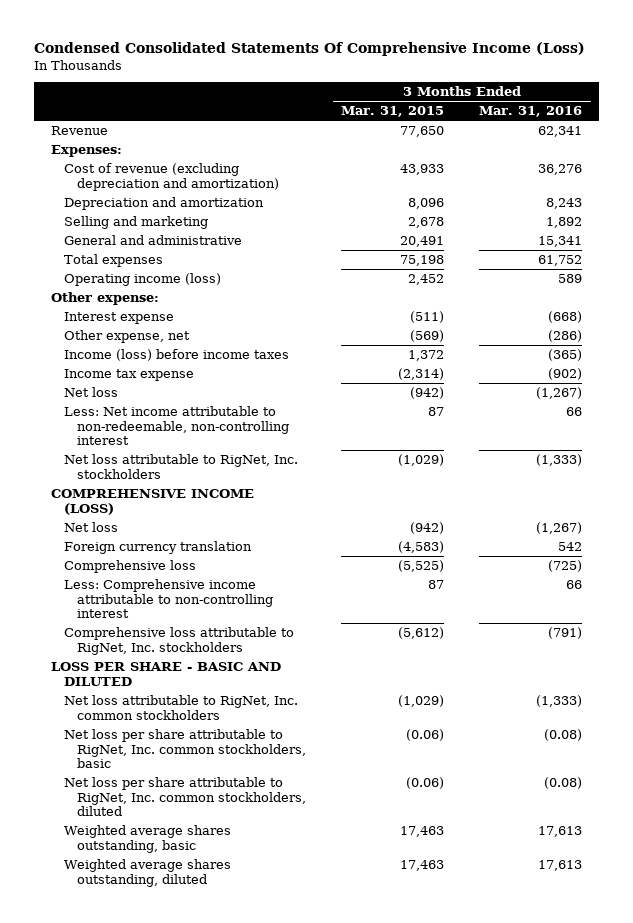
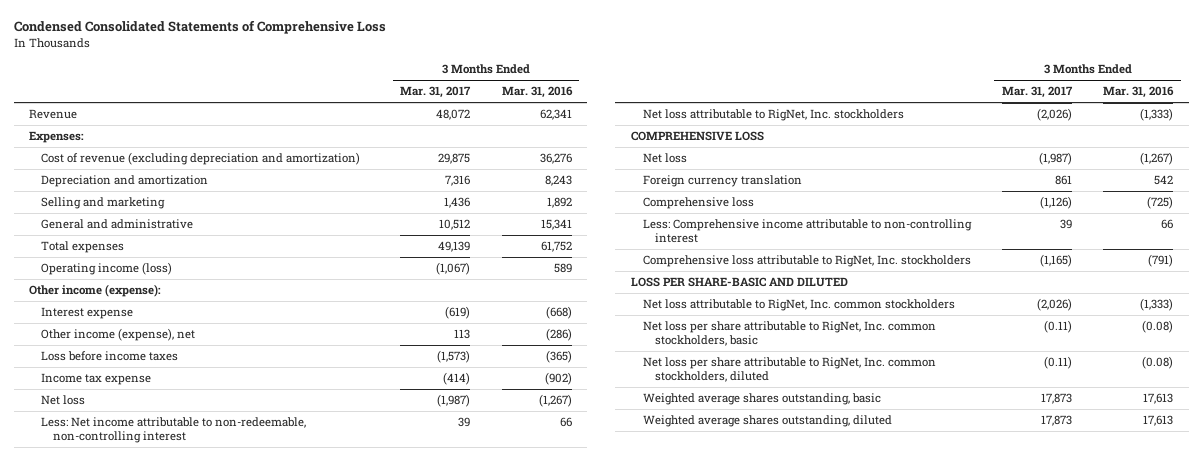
[33,41,585,56] Condensed Consolidated Statements Of Comprehensive Income (Loss) -> [13,20,386,35] Condensed Consolidated Statements of Comprehensive Loss
[341,106,445,118] Mar. 31, 2015 -> none
none -> [400,86,472,99] Mar. 31, 2017
[51,292,160,306] Other expense: -> [29,284,162,298] Other income (expense):
[64,330,191,344] Other expense, net -> [41,328,196,342] Other income (expense), net
[64,349,290,362] Income (loss) before income taxes -> [41,351,179,362] Loss before income taxes
[51,489,255,515] COMPREHENSIVE INCOME (LOSS) -> [631,131,765,142] COMPREHENSIVE LOSS
[51,662,282,686] LOSS PER SHARE - BASIC AND DILUTED -> [631,277,849,288] LOSS PER SHARE-BASIC AND DILUTED

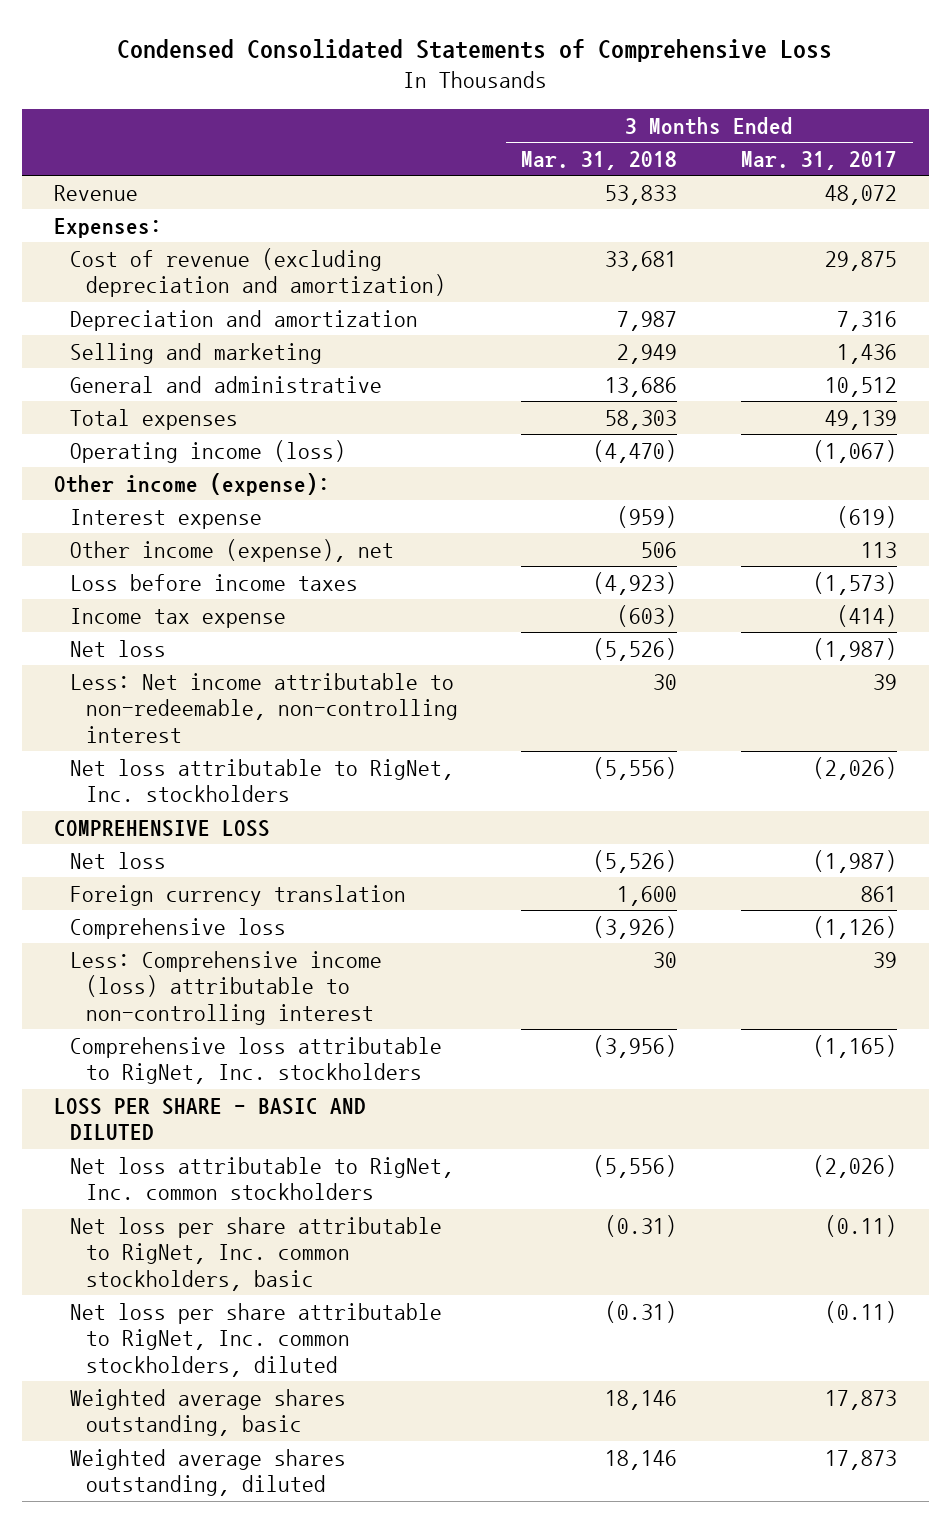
[501,86,573,99] Mar. 31, 2016 -> none
none -> [521,151,678,171] Mar. 31, 2018
[643,219,973,244] Less: Comprehensive income attributable to non-controlling interest -> [69,950,382,1026] Less: Comprehensive income (loss) attributable to non-controlling interest
[631,277,849,288] LOSS PER SHARE-BASIC AND DILUTED -> [53,1097,366,1141] LOSS PER SHARE - BASIC AND DILUTED

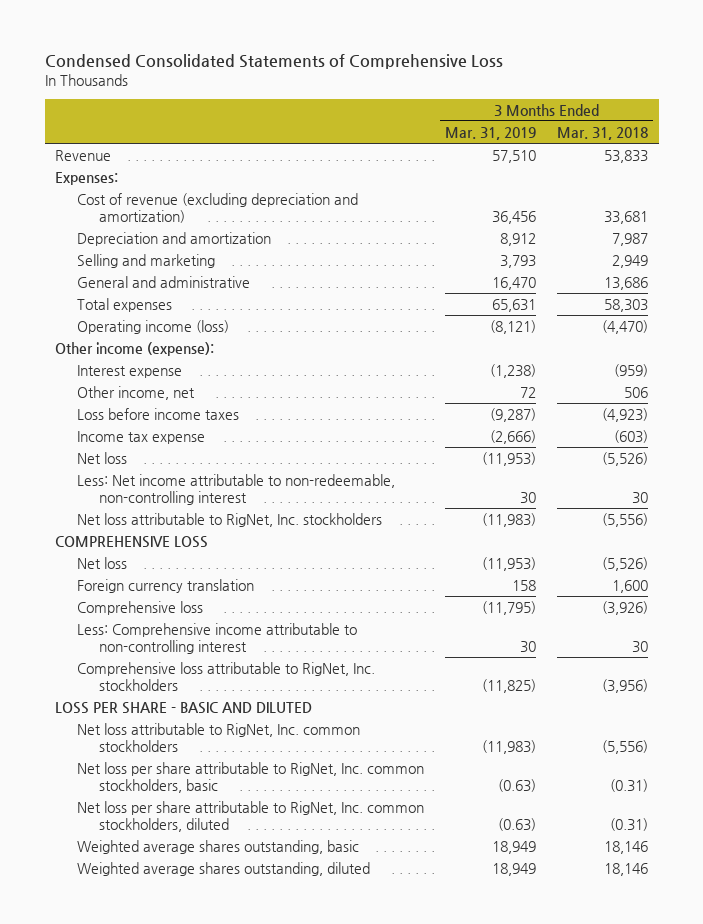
[741,151,898,171] Mar. 31, 2017 -> none
none -> [445,126,537,140] Mar. 31, 2019
[69,538,394,562] Other income (expense), net -> [77,385,196,400] Other income, net
[69,950,382,1026] Less: Comprehensive income (loss) attributable to non-controlling interest -> [77,622,358,654] Less: Comprehensive income attributable to non-controlling interest

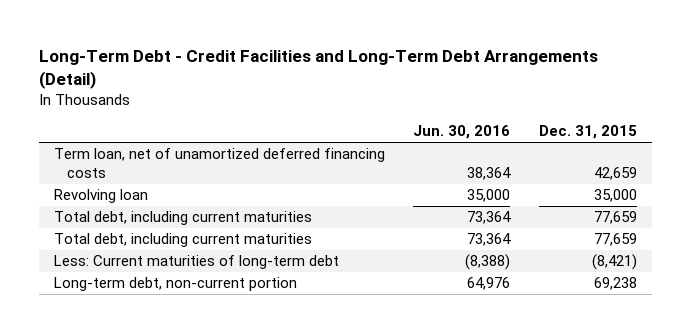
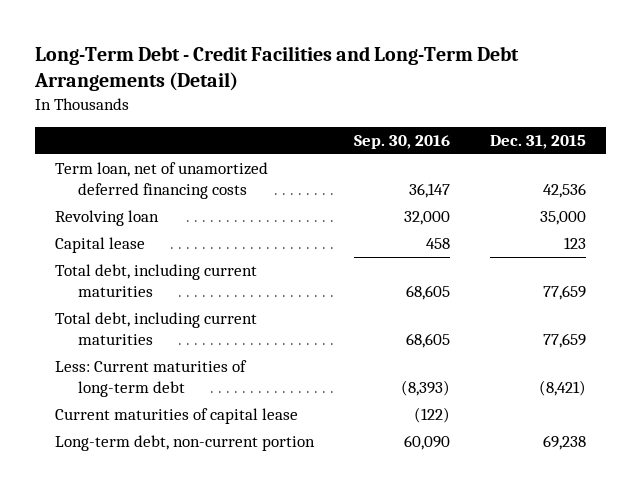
[413,125,511,140] Jun. 30, 2016 -> none
none -> [353,134,450,149] Sep. 30, 2016
[594,167,638,181] 42,659 -> [542,183,586,199] 42,536
none -> [54,237,145,254] Capital lease
none -> [54,408,298,425] Current maturities of capital lease

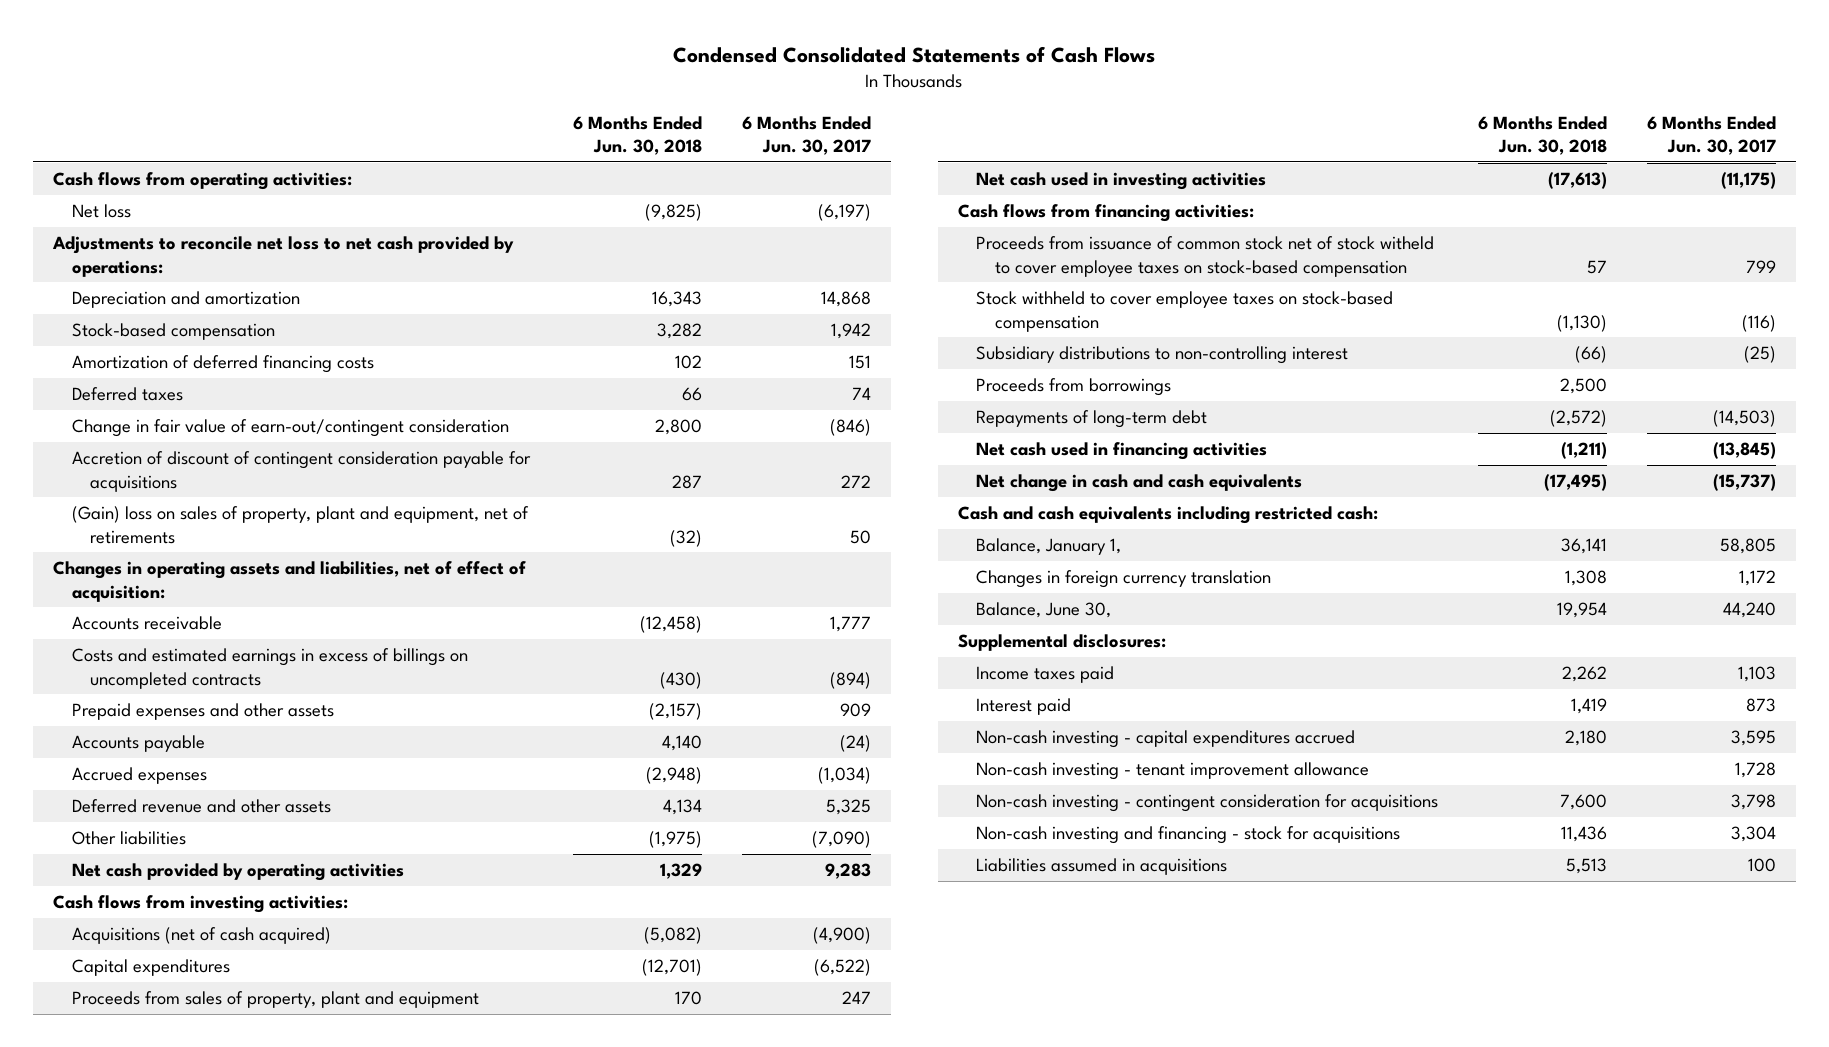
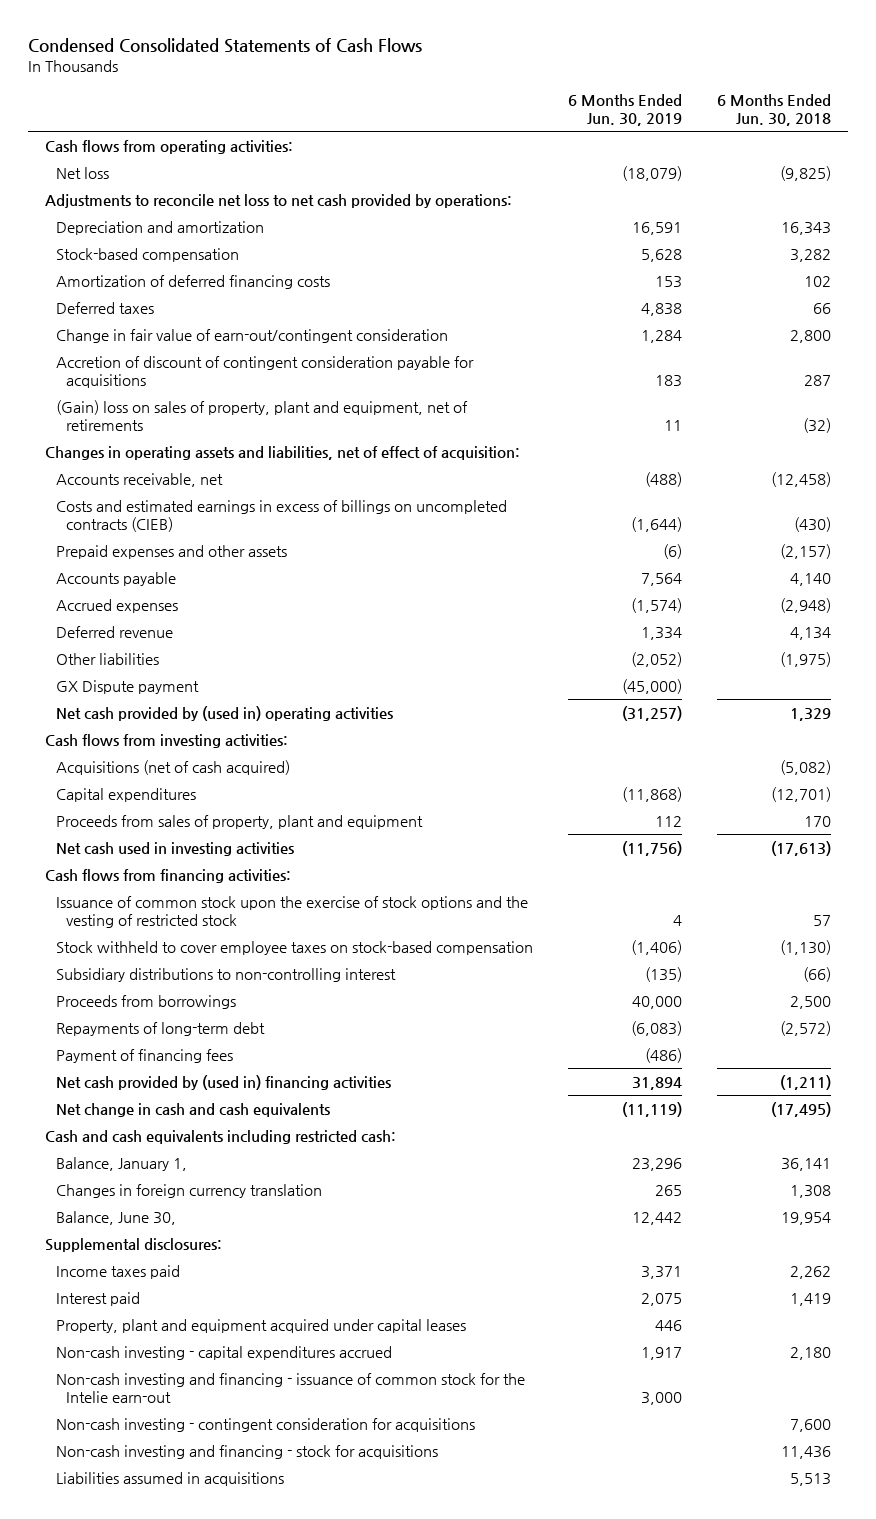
[742,115,872,155] 6 Months Ended Jun. 30, 2017 -> none
none -> [567,93,682,127] 6 Months Ended Jun. 30, 2019
[71,616,222,631] Accounts receivable -> [55,472,223,487] Accounts receivable, net
[71,648,468,689] Costs and estimated earnings in excess of billings on uncompleted contracts -> [55,499,507,533] Costs and estimated earnings in excess of billings on uncompleted contracts (CIEB)
[71,799,331,814] Deferred revenue and other assets -> [55,625,173,638] Deferred revenue
none -> [55,679,199,694] GX Dispute payment
[71,863,404,882] Net cash provided by operating activities -> [55,705,393,721] Net cash provided by (used in) operating activities
[976,236,1435,277] Proceeds from issuance of common stock net of stock witheld to cover employee taxes on stock-based compensation -> none
none -> [55,895,528,929] Issuance of common stock upon the exercise of stock options and the vesting of restricted stock
none -> [55,1048,233,1063] Payment of financing fees
[976,442,1268,461] Net cash used in financing activities -> [55,1074,391,1090] Net cash provided by (used in) financing activities
none -> [55,1318,466,1333] Property, plant and equipment acquired under capital leases
[976,762,1370,781] Non-cash investing - tenant improvement allowance -> none
none -> [55,1372,525,1404] Non-cash investing and financing - issuance of common stock for the Intelie earn-out

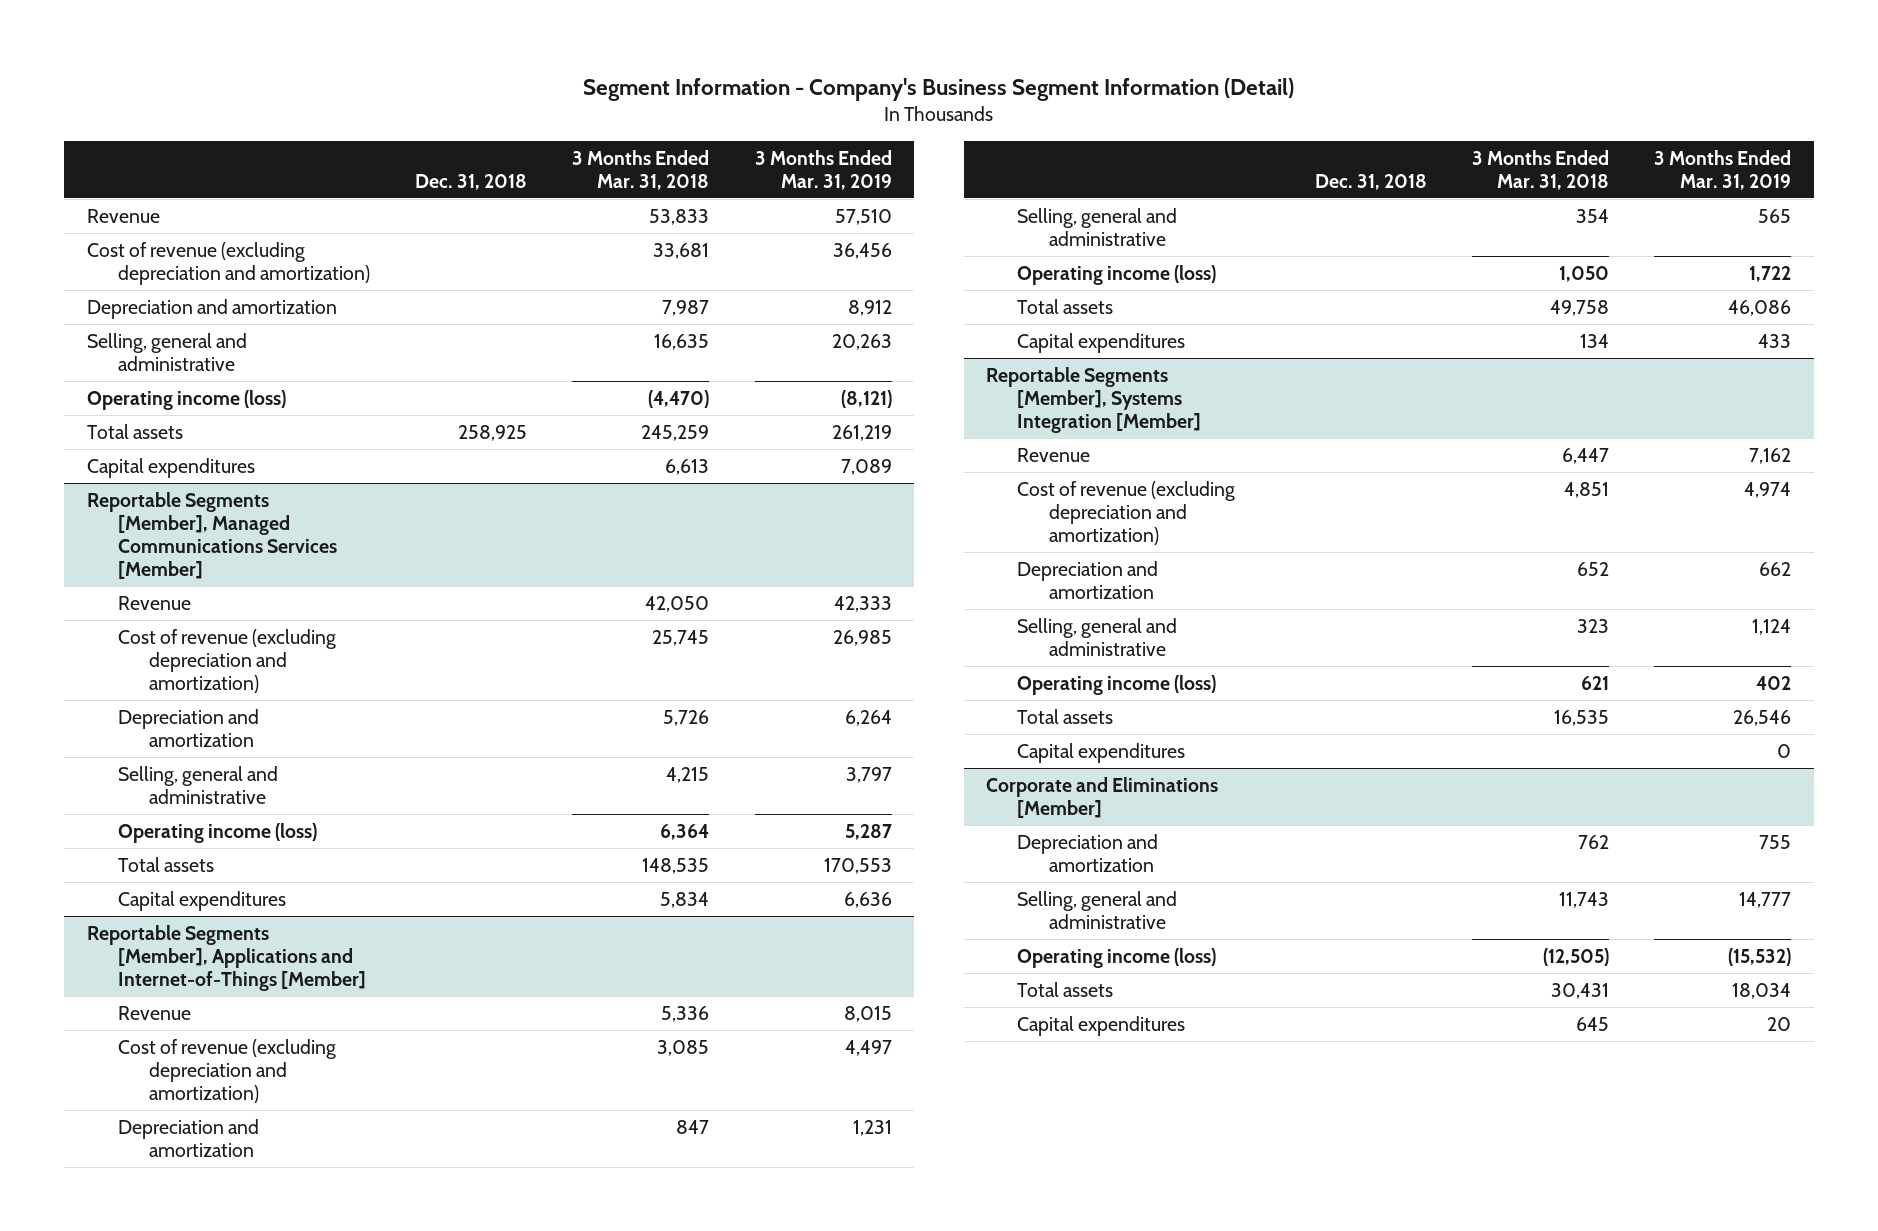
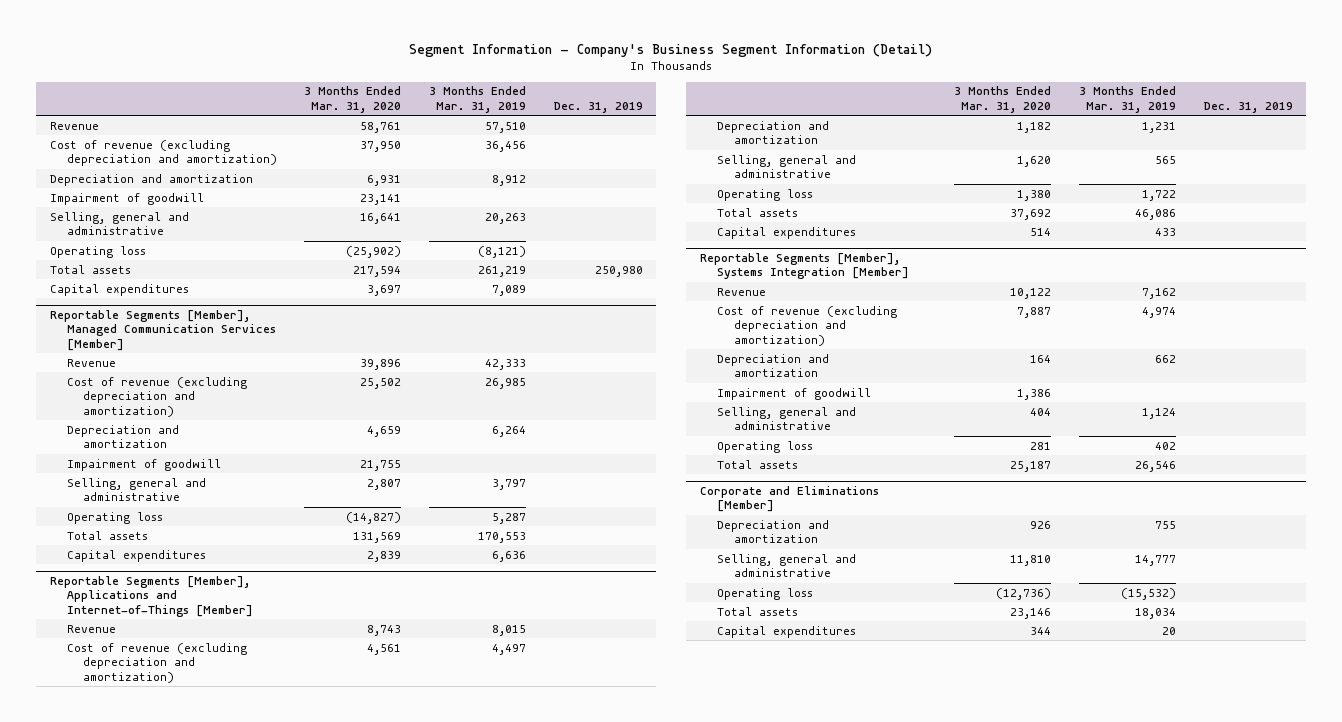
[415,173,528,190] Dec. 31, 2018 -> none
[572,149,710,190] 3 Months Ended Mar. 31, 2018 -> none
none -> [304,86,402,113] 3 Months Ended Mar. 31, 2020
none -> [553,101,643,113] Dec. 31, 2019
none -> [49,192,204,205] Impairment of goodwill
[86,389,286,410] Operating income (loss) -> [49,245,146,258] Operating loss
[86,491,337,579] Reportable Segments [Member], Managed Communications Services [Member] -> [49,309,276,351] Reportable Segments [Member], Managed Communication Services [Member]
none -> [66,458,221,471] Impairment of goodwill
[117,822,317,843] Operating income (loss) -> [66,511,163,524] Operating loss
[1017,264,1217,285] Operating income (loss) -> [716,188,813,201] Operating loss
none -> [716,387,871,400] Impairment of goodwill
[1017,674,1217,695] Operating income (loss) -> [716,440,813,453] Operating loss
[1017,742,1186,763] Capital expenditures -> none
[1017,947,1217,968] Operating income (loss) -> [716,587,813,600] Operating loss

